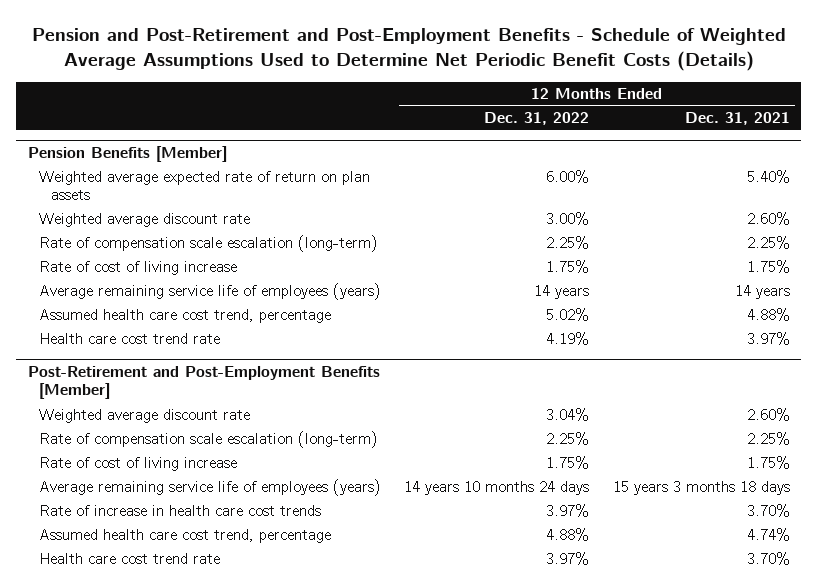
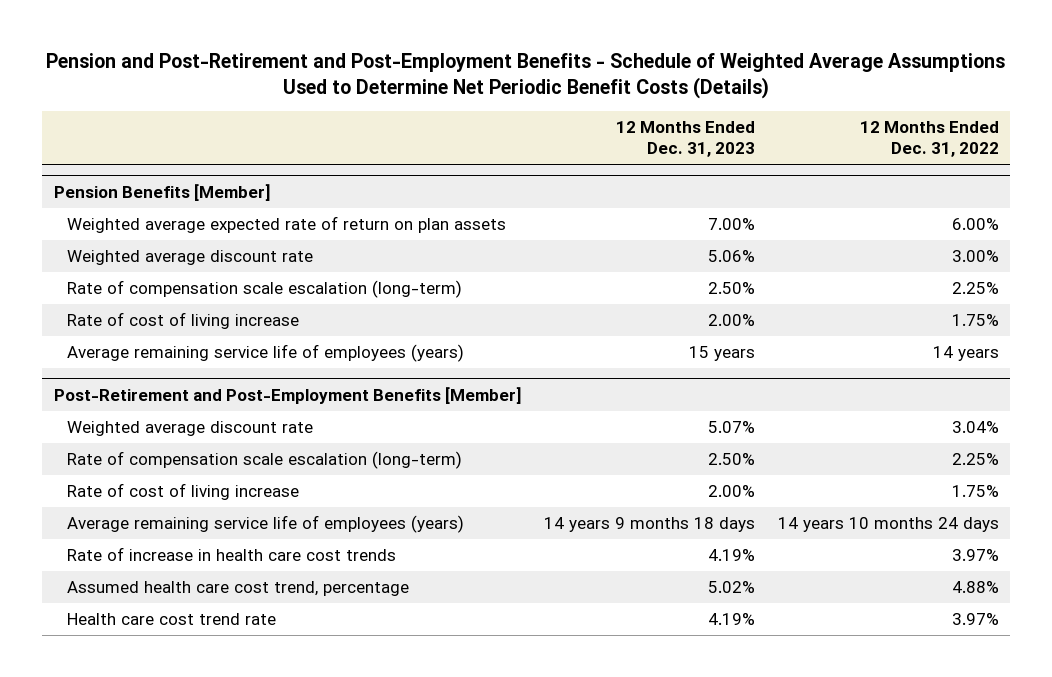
[684,112,790,126] Dec. 31, 2021 -> none
none -> [616,120,756,158] 12 Months Ended Dec. 31, 2023
[39,308,332,323] Assumed health care cost trend, percentage -> none
[39,332,221,344] Health care cost trend rate -> none

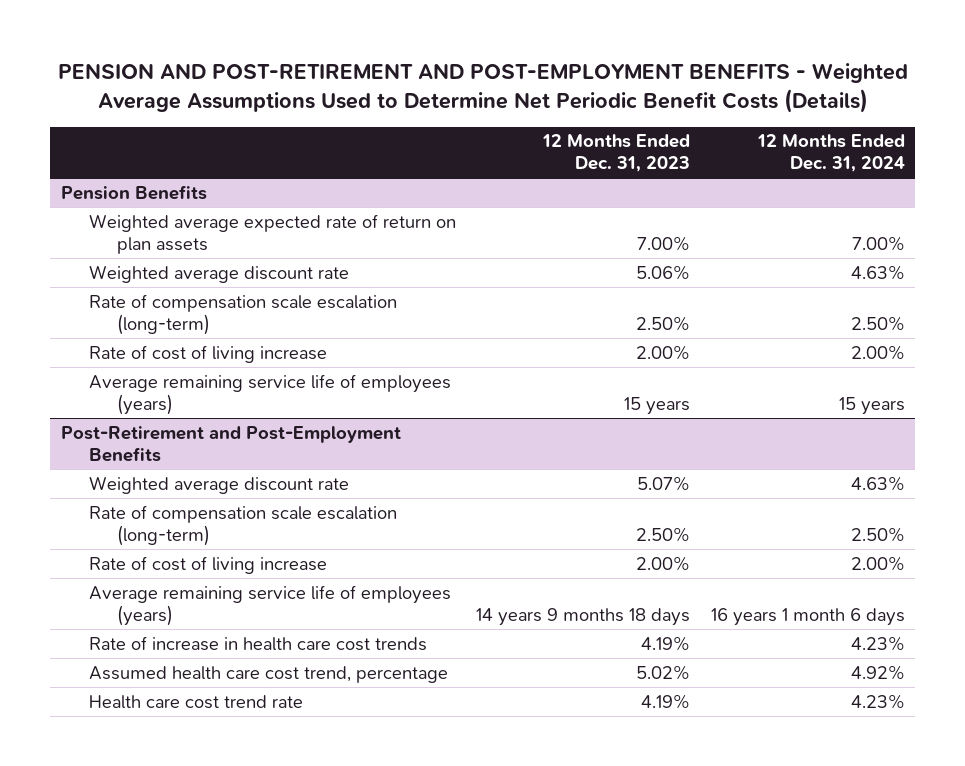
[46,53,1006,100] Pension and Post-Retirement and Post-Employment Benefits - Schedule of Weighted Average Assumptions Used to Determine Net Periodic Benefit Costs (Details) -> [57,63,908,114] PENSION AND POST-RETIREMENT AND POST-EMPLOYMENT BENEFITS - Weighted Average Assumptions Used to Determine Net Periodic Benefit Costs (Details)
[859,120,999,158] 12 Months Ended Dec. 31, 2022 -> none
none -> [756,134,905,173] 12 Months Ended Dec. 31, 2024
[53,183,271,201] Pension Benefits [Member] -> [60,184,207,200] Pension Benefits
[53,386,522,404] Post-Retirement and Post-Employment Benefits [Member] -> [60,425,401,462] Post-Retirement and Post-Employment Benefits

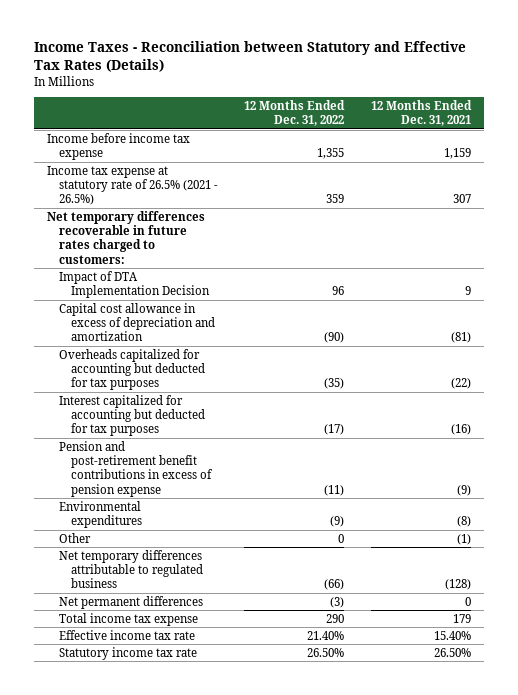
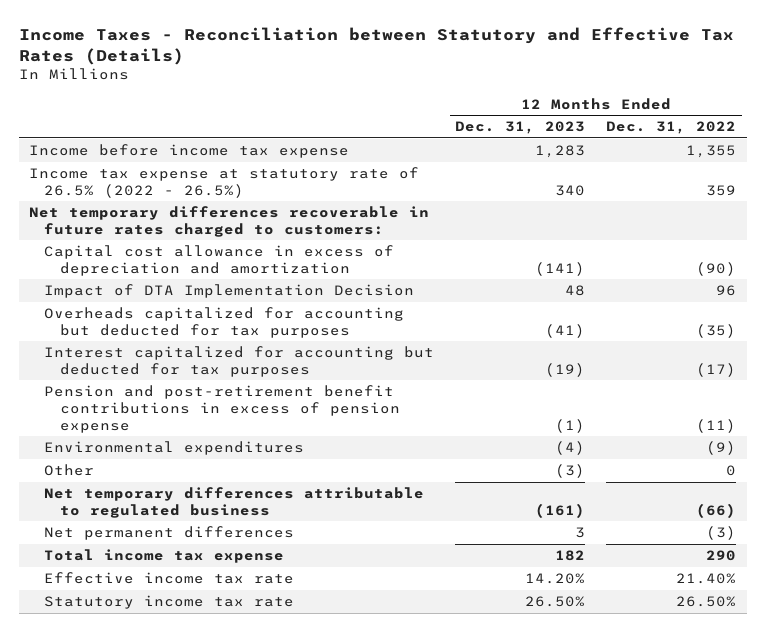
[370,100,472,127] 12 Months Ended Dec. 31, 2021 -> none
none -> [455,121,586,135] Dec. 31, 2023
[47,165,219,206] Income tax expense at statutory rate of 26.5% (2021 - 26.5%) -> [29,167,420,198] Income tax expense at statutory rate of 26.5% (2022 - 26.5%)
[59,270,210,299] Impact of DTA Implementation Decision -> [44,284,415,299] Impact of DTA Implementation Decision

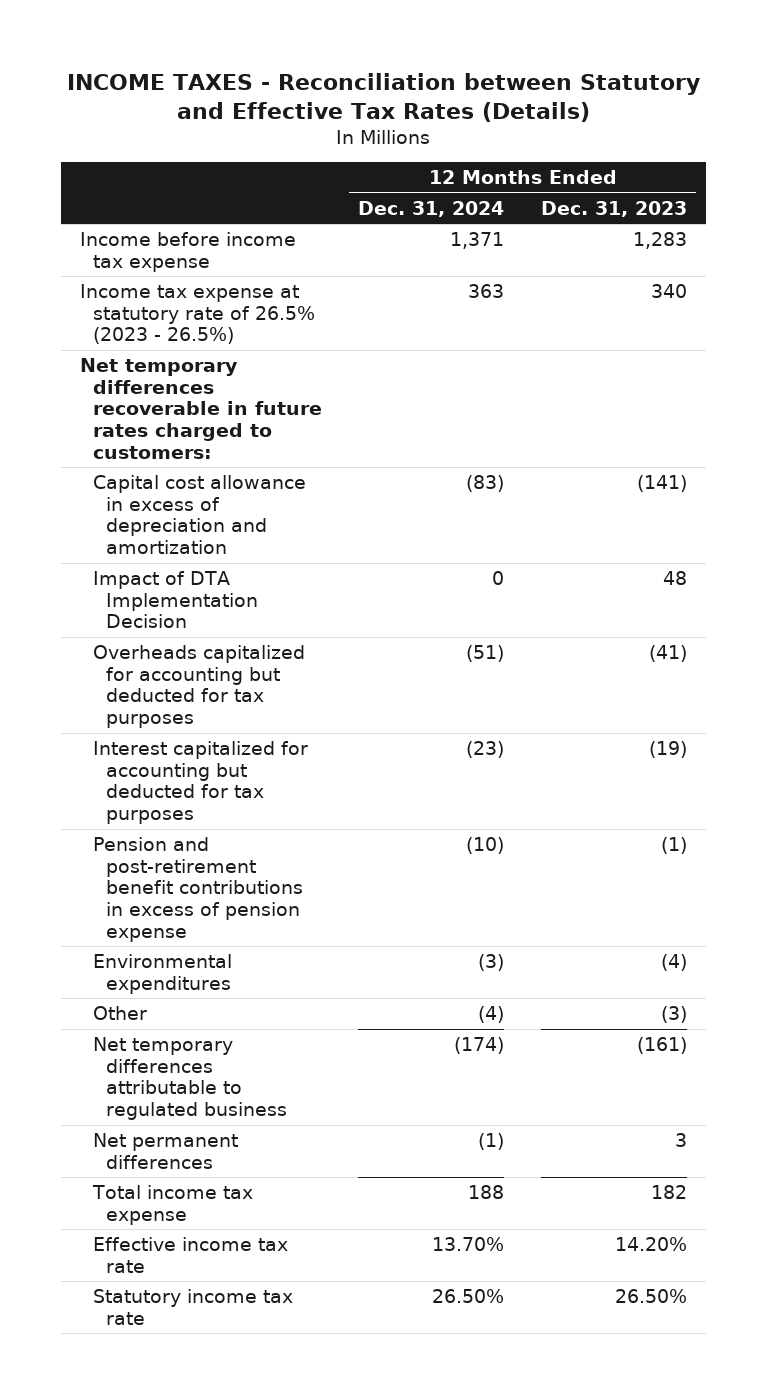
[18,26,734,65] Income Taxes - Reconciliation between Statutory and Effective Tax Rates (Details) -> [67,72,701,122] INCOME TAXES - Reconciliation between Statutory and Effective Tax Rates (Details)
[606,121,737,135] Dec. 31, 2022 -> none
none -> [358,200,505,217] Dec. 31, 2024
[29,167,420,198] Income tax expense at statutory rate of 26.5% (2022 - 26.5%) -> [79,284,315,345] Income tax expense at statutory rate of 26.5% (2023 - 26.5%)

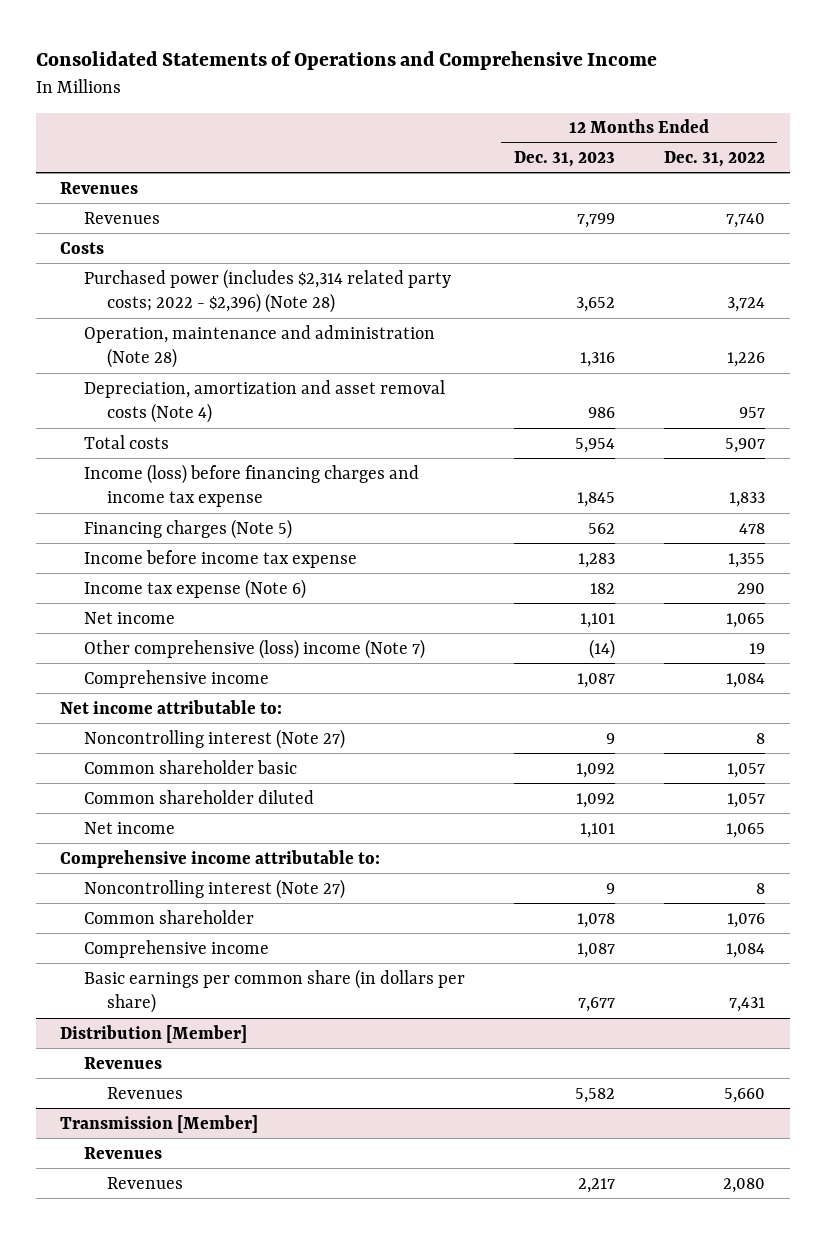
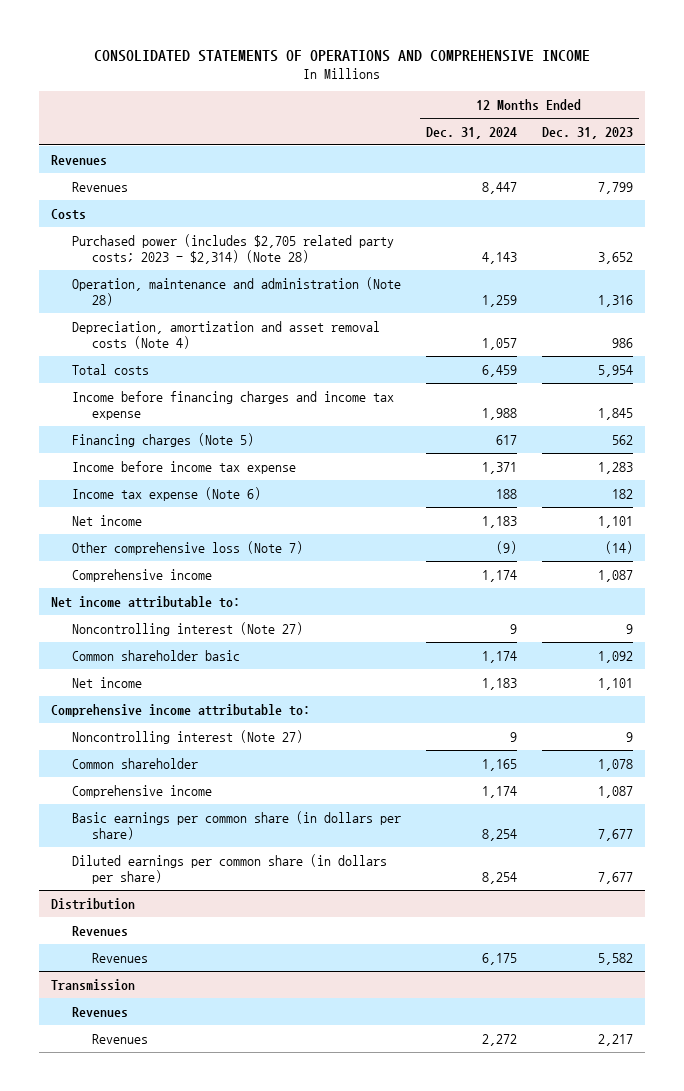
[35,51,657,71] Consolidated Statements of Operations and Comprehensive Income -> [93,49,590,62] CONSOLIDATED STATEMENTS OF OPERATIONS AND COMPREHENSIVE INCOME
[664,151,766,168] Dec. 31, 2022 -> none
none -> [425,126,517,139] Dec. 31, 2024
[83,268,451,314] Purchased power (includes $2,314 related party costs; 2022 - $2,396) (Note 28) -> [71,233,394,265] Purchased power (includes $2,705 related party costs; 2023 - $2,314) (Note 28)
[83,463,419,508] Income (loss) before financing charges and income tax expense -> [71,390,394,421] Income before financing charges and income tax expense
[83,638,425,659] Other comprehensive (loss) income (Note 7) -> [71,540,303,555] Other comprehensive loss (Note 7)
[83,789,314,804] Common shareholder diluted -> none
none -> [71,853,387,885] Diluted earnings per common share (in dollars per share)
[60,1024,248,1043] Distribution [Member] -> [51,897,136,910] Distribution
[60,1114,259,1133] Transmission [Member] -> [51,978,136,990] Transmission

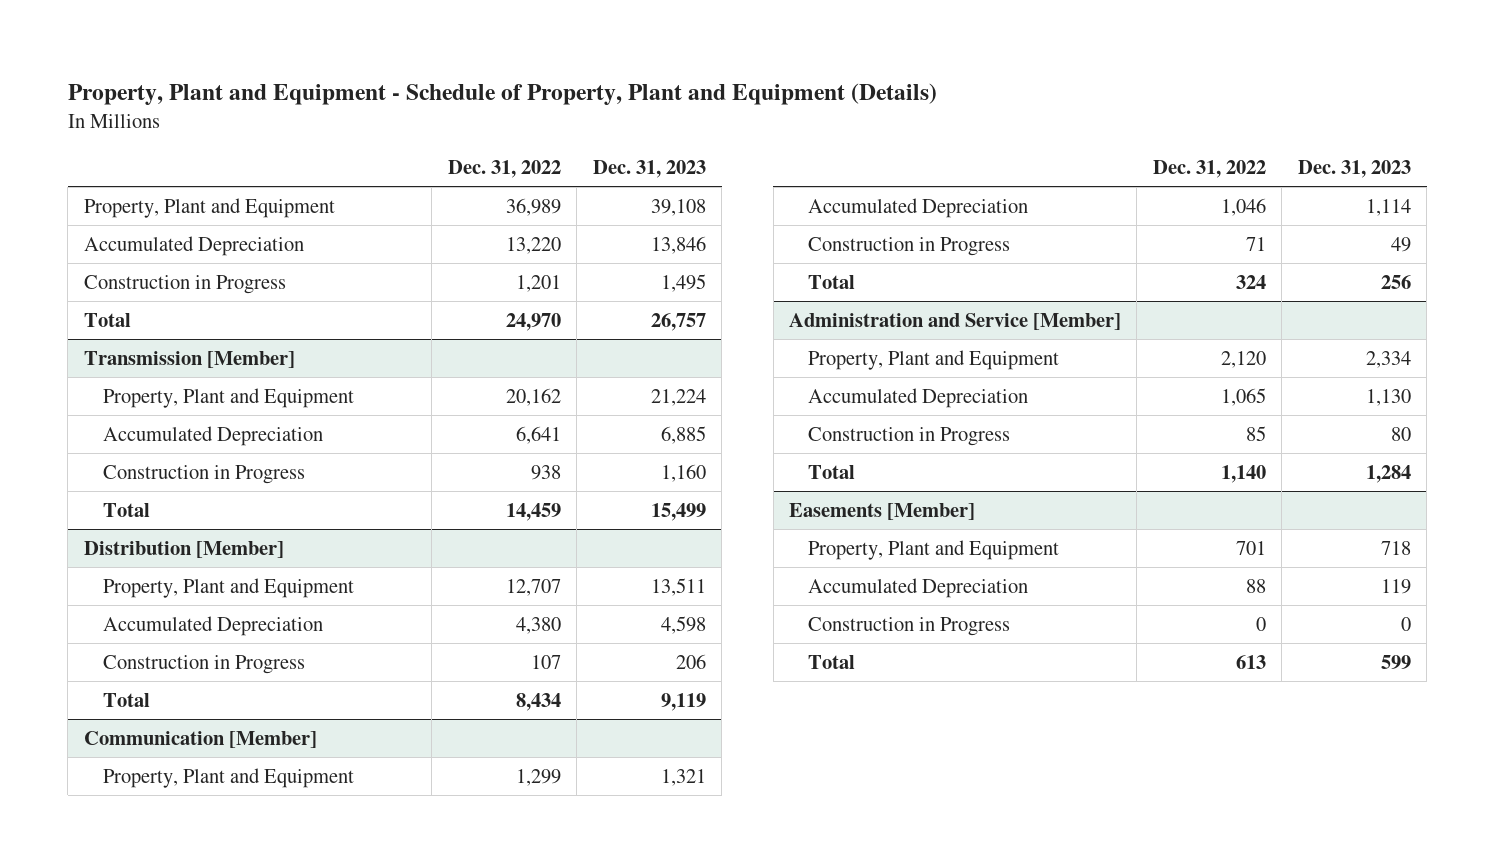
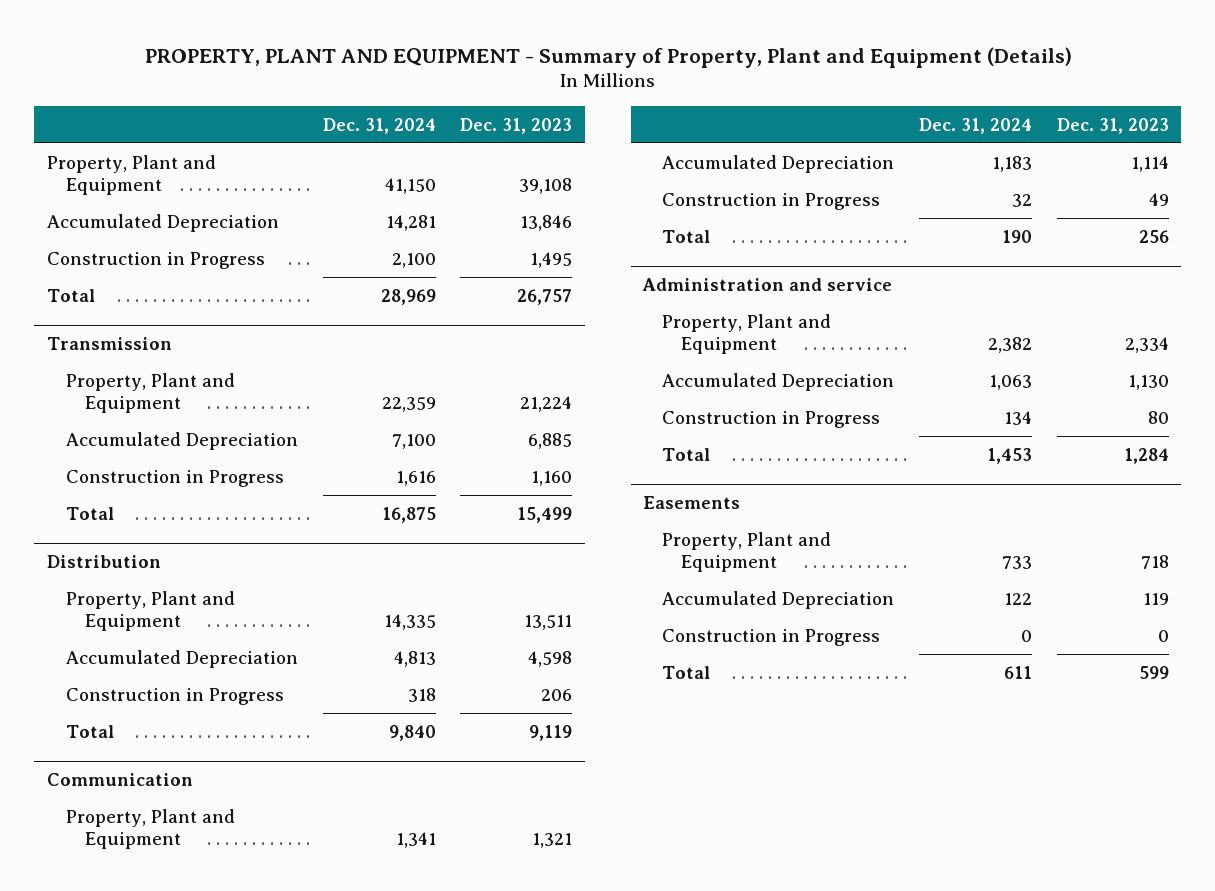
[67,82,937,105] Property, Plant and Equipment - Schedule of Property, Plant and Equipment (Details) -> [144,46,1072,68] PROPERTY, PLANT AND EQUIPMENT - Summary of Property, Plant and Equipment (Details)
[447,160,561,179] Dec. 31, 2022 -> none
none -> [322,117,436,134] Dec. 31, 2024
[83,350,295,368] Transmission [Member] -> [46,336,172,350] Transmission
[83,540,284,558] Distribution [Member] -> [46,554,161,568] Distribution
[83,730,317,748] Communication [Member] -> [46,772,193,786] Communication
[788,312,1121,330] Administration and Service [Member] -> [642,277,893,291] Administration and service
[788,502,975,520] Easements [Member] -> [643,495,741,509] Easements

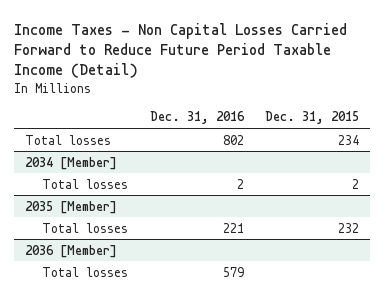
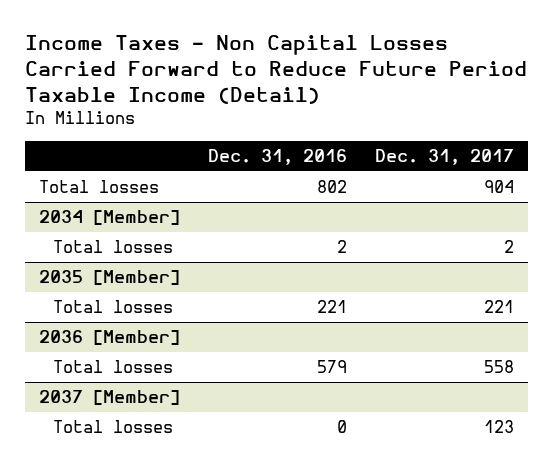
[265,111,360,125] Dec. 31, 2015 -> none
none -> [375,149,515,166] Dec. 31, 2017
none -> [38,390,180,406] 2037 [Member]
none -> [53,420,174,434] Total losses

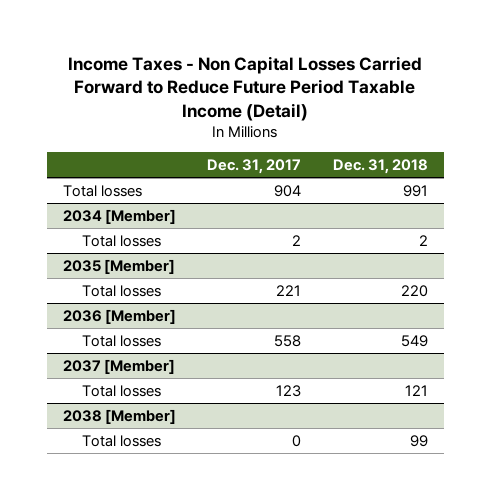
[207,149,347,166] Dec. 31, 2016 -> none
none -> [333,159,429,175] Dec. 31, 2018
none -> [62,408,176,424] 2038 [Member]
none -> [82,434,162,447] Total losses

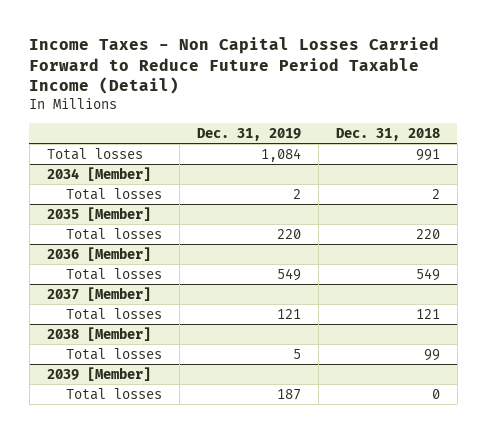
[207,159,302,175] Dec. 31, 2017 -> none
none -> [196,127,301,141] Dec. 31, 2019
none -> [46,366,151,381] 2039 [Member]
none -> [65,387,162,400] Total losses

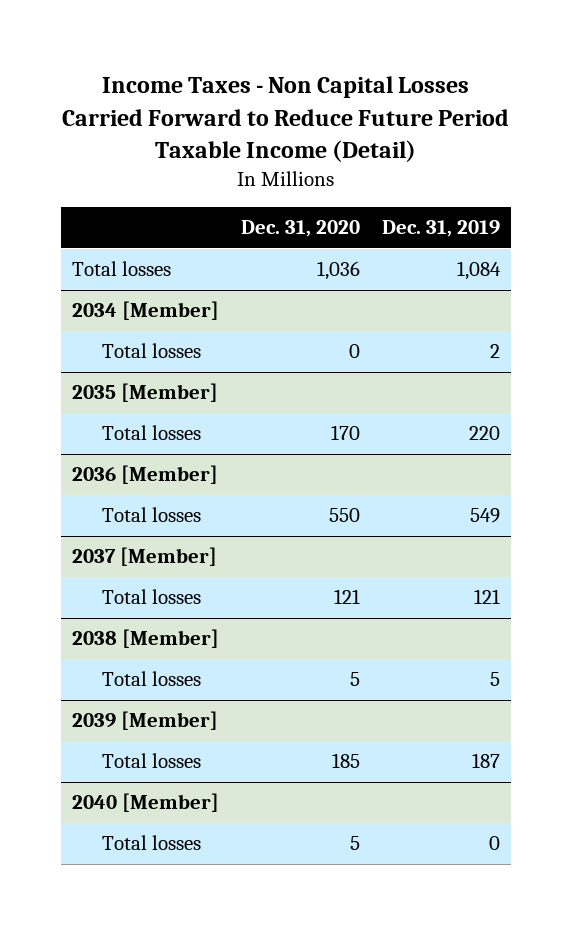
[335,127,440,141] Dec. 31, 2018 -> none
none -> [241,220,361,238] Dec. 31, 2020
none -> [72,793,220,813] 2040 [Member]
none -> [101,835,201,851] Total losses

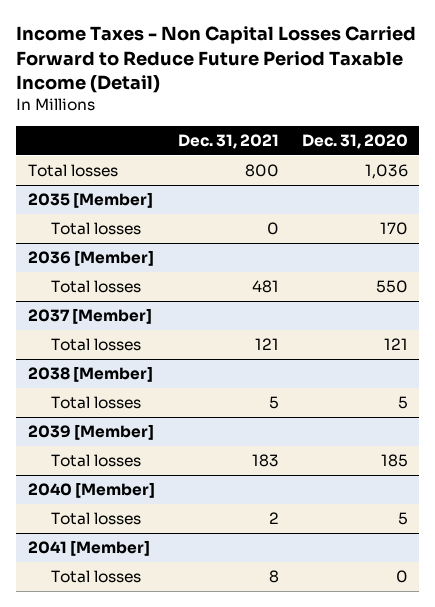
[382,220,501,238] Dec. 31, 2019 -> none
none -> [177,133,279,149] Dec. 31, 2021
[72,301,220,321] 2034 [Member] -> none
[101,343,201,359] Total losses -> none
none -> [27,540,150,557] 2041 [Member]
none -> [51,570,142,584] Total losses

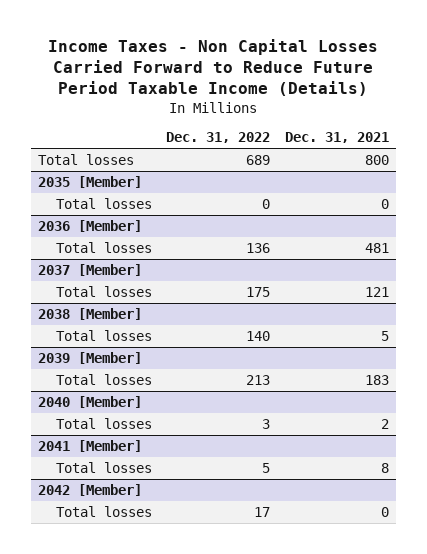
[15,26,416,93] Income Taxes - Non Capital Losses Carried Forward to Reduce Future Period Taxable Income (Detail) -> [48,39,379,97] Income Taxes - Non Capital Losses Carried Forward to Reduce Future Period Taxable Income (Details)
[301,133,408,149] Dec. 31, 2020 -> none
none -> [166,132,271,144] Dec. 31, 2022
none -> [38,483,143,496] 2042 [Member]
none -> [56,505,153,517] Total losses

